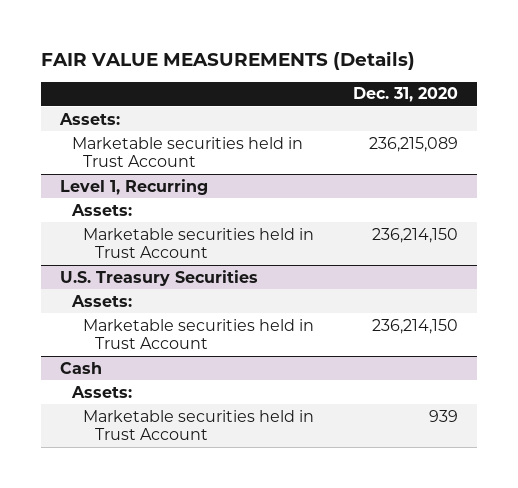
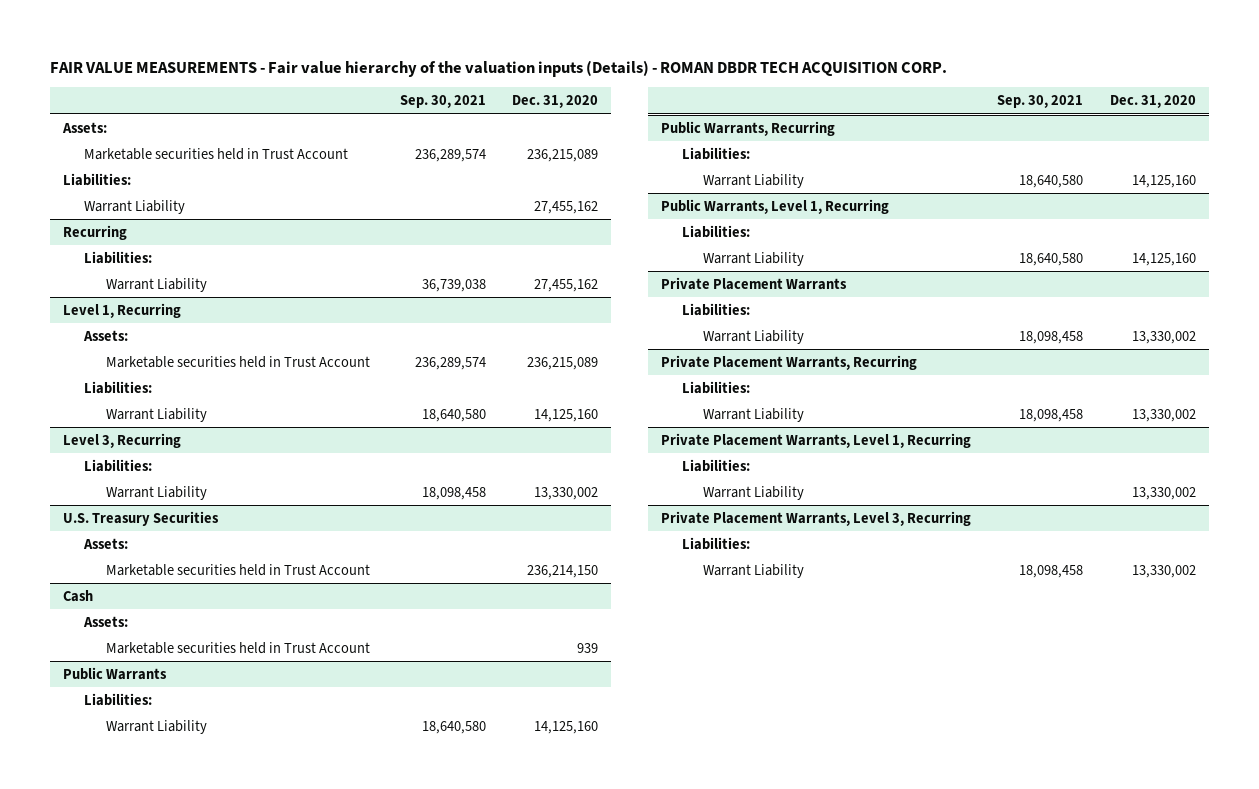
[40,50,415,70] FAIR VALUE MEASUREMENTS (Details) -> [50,59,948,77] FAIR VALUE MEASUREMENTS - Fair value hierarchy of the valuation inputs (Details) - ROMAN DBDR TECH ACQUISITION CORP.
none -> [399,95,486,109] Sep. 30, 2021
none -> [63,172,132,186] Liabilities:
none -> [84,199,186,214] Warrant Liability
none -> [63,224,128,240] Recurring
none -> [84,250,153,264] Liabilities:
none -> [105,277,207,292] Warrant Liability
[371,227,458,243] 236,214,150 -> [527,356,599,370] 236,215,089
none -> [84,380,153,394] Liabilities:
none -> [105,407,207,422] Warrant Liability
none -> [63,432,182,448] Level 3, Recurring
none -> [84,458,153,472] Liabilities:
none -> [105,485,207,500] Warrant Liability
none -> [63,666,168,680] Public Warrants
none -> [84,692,153,706] Liabilities:
none -> [105,719,207,734] Warrant Liability
none -> [660,120,835,136] Public Warrants, Recurring
none -> [682,146,751,160] Liabilities:
none -> [703,173,805,188] Warrant Liability
none -> [660,198,889,214] Public Warrants, Level 1, Recurring
none -> [682,224,751,238] Liabilities:
none -> [703,251,805,266] Warrant Liability
none -> [660,276,847,290] Private Placement Warrants
none -> [682,302,751,316] Liabilities:
none -> [703,329,805,344] Warrant Liability
none -> [660,354,917,370] Private Placement Warrants, Recurring
none -> [682,380,751,394] Liabilities:
none -> [703,407,805,422] Warrant Liability
none -> [660,432,971,448] Private Placement Warrants, Level 1, Recurring
none -> [682,458,751,472] Liabilities:
none -> [703,485,805,500] Warrant Liability
none -> [660,510,971,526] Private Placement Warrants, Level 3, Recurring
none -> [682,536,751,550] Liabilities:
none -> [703,563,805,578] Warrant Liability

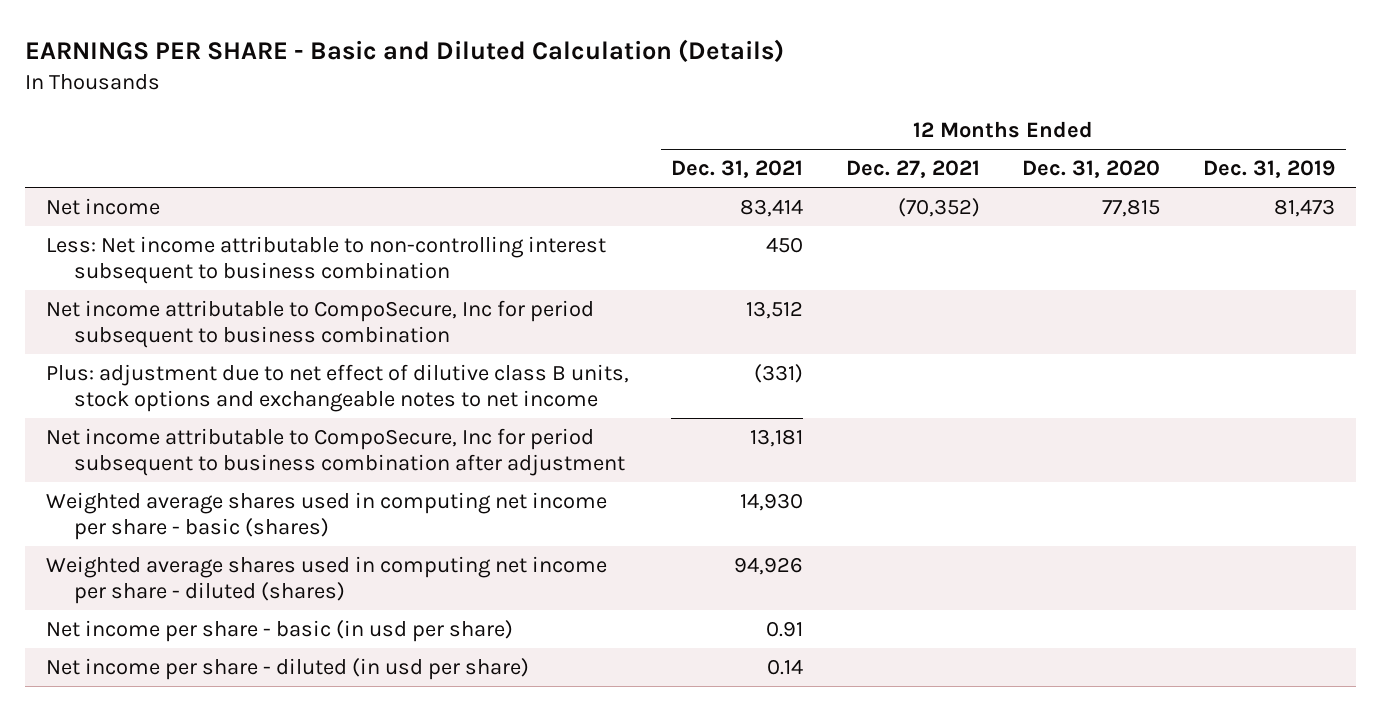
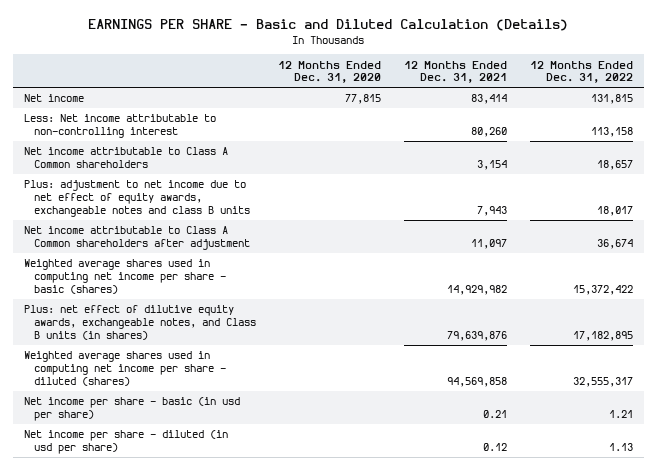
[845,160,980,179] Dec. 27, 2021 -> none
[1203,160,1336,179] Dec. 31, 2019 -> none
none -> [529,60,633,84] 12 Months Ended Dec. 31, 2022
[45,236,606,285] Less: Net income attributable to non-controlling interest subsequent to business combination -> [24,114,217,139] Less: Net income attributable to non-controlling interest
[766,237,804,254] 450 -> [471,127,508,138] 80,260
[45,300,594,349] Net income attributable to CompoSecure, Inc for period subsequent to business combination -> [24,147,229,169] Net income attributable to Class A Common shareholders
[746,301,804,320] 13,512 -> [477,160,508,171] 3,154
[45,364,629,413] Plus: adjustment due to net effect of dilutive class B units, stock options and exchangeable notes to net income -> [24,180,250,218] Plus: adjustment to net income due to net effect of equity awards, exchangeable notes and class B units
[754,364,804,384] (331) -> [477,206,508,217] 7,943
[45,428,626,477] Net income attributable to CompoSecure, Inc for period subsequent to business combination after adjustment -> [24,226,250,251] Net income attributable to Class A Common shareholders after adjustment
[750,429,804,448] 13,181 -> [471,239,508,250] 11,097
[740,493,804,512] 14,930 -> [447,285,508,296] 14,929,982
none -> [24,305,256,341] Plus: net effect of dilutive equity awards, exchangeable notes, and Class B units (in shares)
[734,557,804,576] 94,926 -> [447,377,508,388] 94,569,858
[766,621,804,638] 0.91 -> [483,410,508,419] 0.21
[767,659,804,676] 0.14 -> [483,443,508,452] 0.12

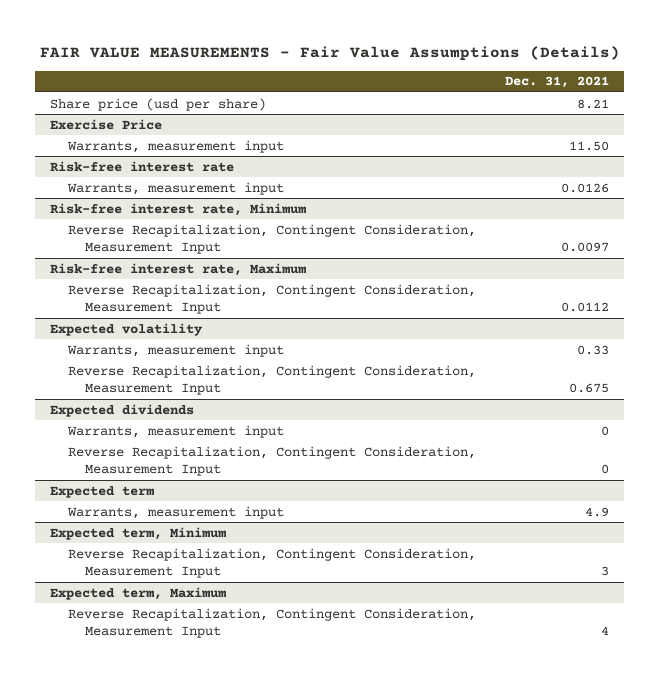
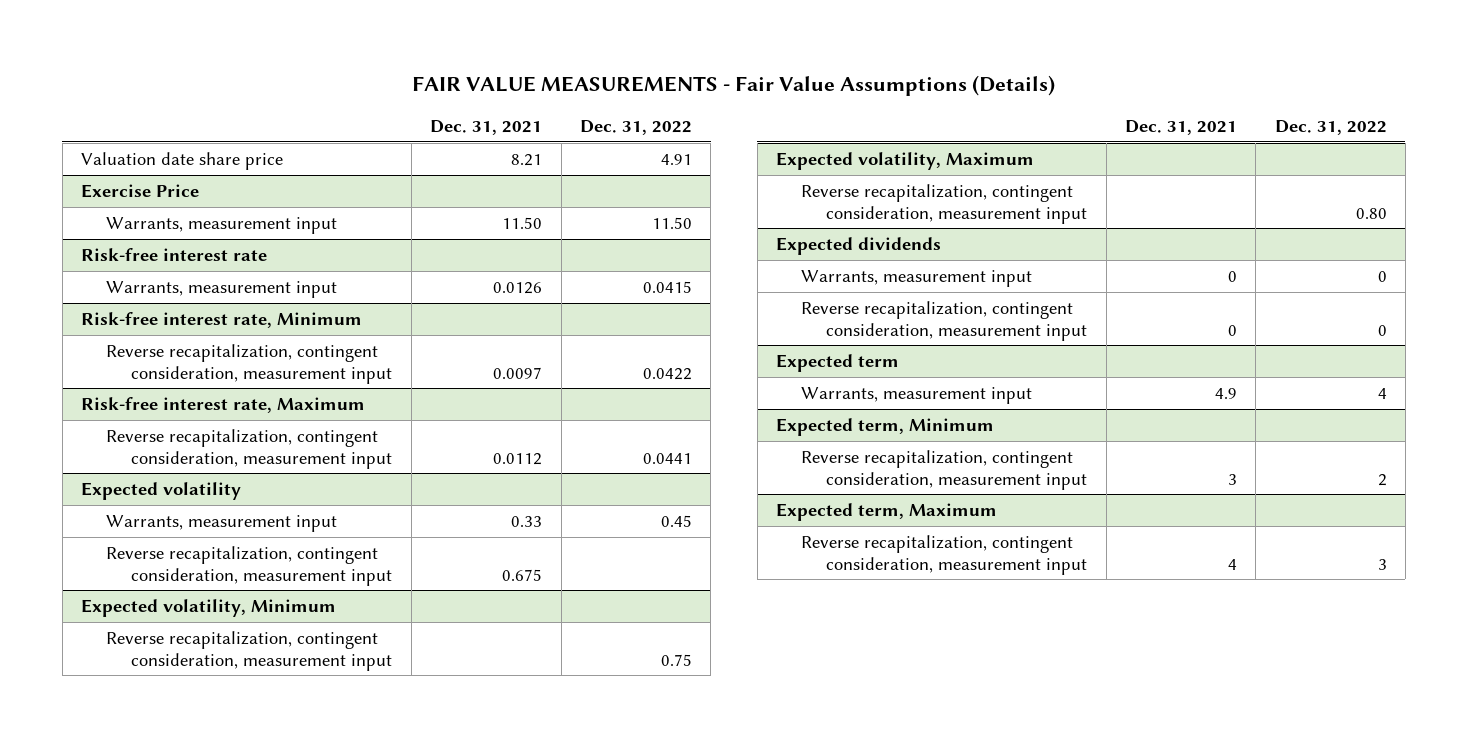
none -> [579,119,692,135] Dec. 31, 2022
[49,97,266,111] Share price (usd per share) -> [81,151,284,170] Valuation date share price
[67,223,476,255] Reverse Recapitalization, Contingent Consideration, Measurement Input -> [106,343,393,384] Reverse recapitalization, contingent consideration, measurement input
[67,283,476,315] Reverse Recapitalization, Contingent Consideration, Measurement Input -> [106,428,393,469] Reverse recapitalization, contingent consideration, measurement input
[67,364,476,396] Reverse Recapitalization, Contingent Consideration, Measurement Input -> [106,545,393,586] Reverse recapitalization, contingent consideration, measurement input
none -> [81,598,337,617] Expected volatility, Minimum
none -> [106,630,393,671] Reverse recapitalization, contingent consideration, measurement input
none -> [775,151,1034,170] Expected volatility, Maximum
none -> [801,183,1088,224] Reverse recapitalization, contingent consideration, measurement input
[67,445,476,477] Reverse Recapitalization, Contingent Consideration, Measurement Input -> [801,300,1088,341] Reverse recapitalization, contingent consideration, measurement input
[67,547,476,579] Reverse Recapitalization, Contingent Consideration, Measurement Input -> [801,449,1088,490] Reverse recapitalization, contingent consideration, measurement input
[67,607,476,639] Reverse Recapitalization, Contingent Consideration, Measurement Input -> [801,534,1088,575] Reverse recapitalization, contingent consideration, measurement input

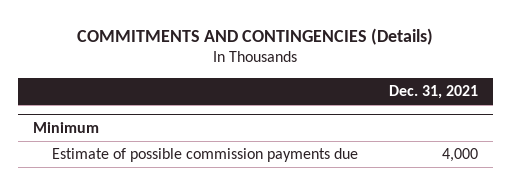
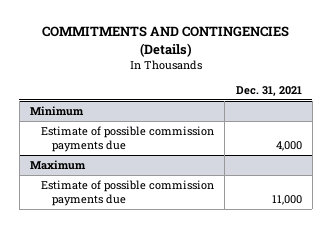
none -> [29,159,86,170] Maximum
none -> [41,179,215,207] Estimate of possible commission payments due

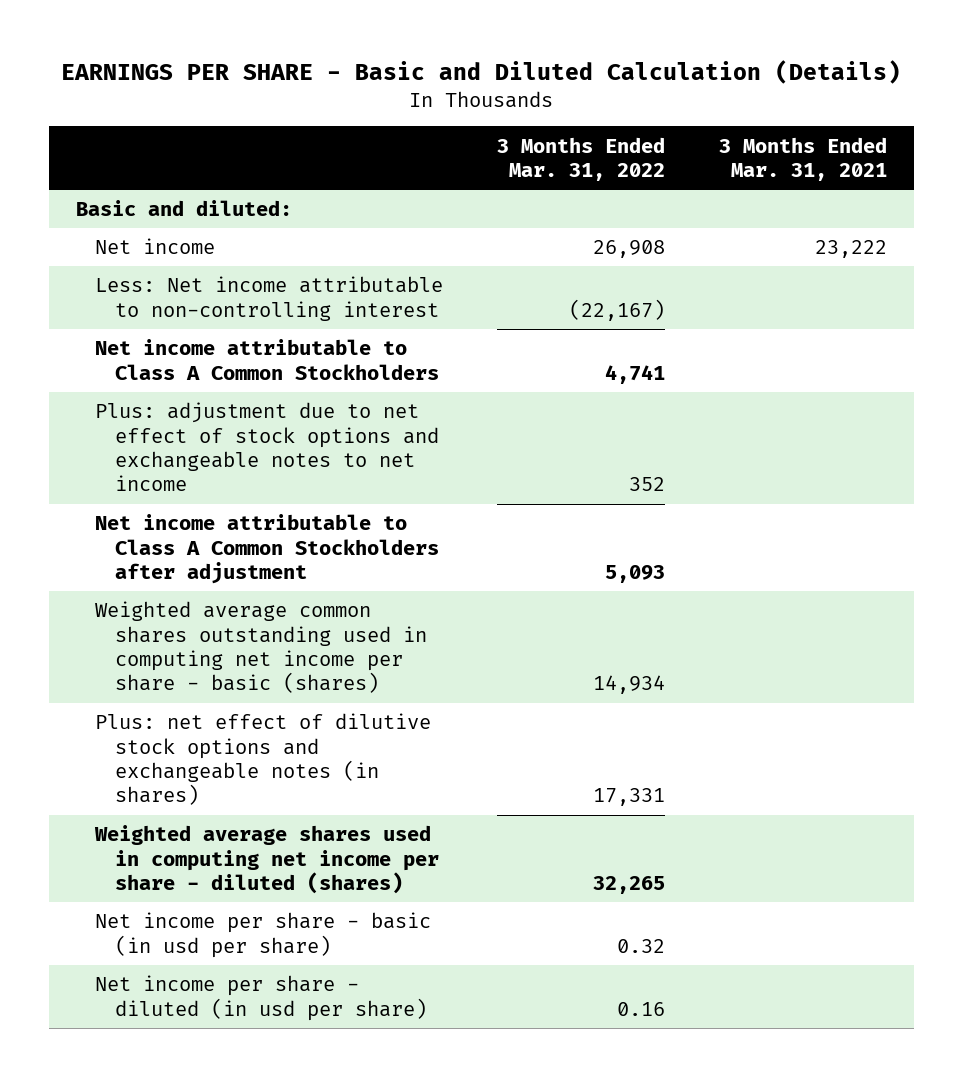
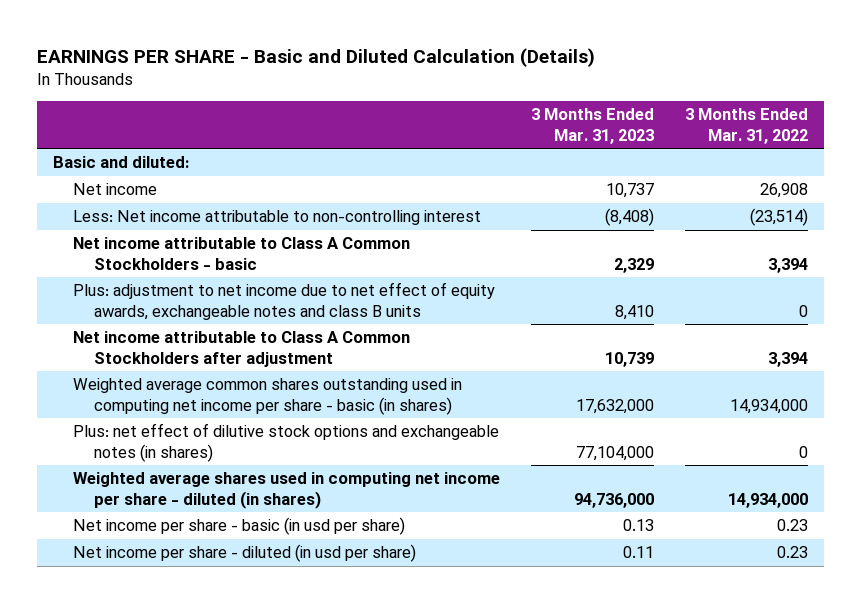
[718,136,887,181] 3 Months Ended Mar. 31, 2021 -> none
none -> [531,108,655,144] 3 Months Ended Mar. 31, 2023
[569,298,666,321] (22,167) -> [750,208,809,227] (23,514)
[95,339,439,380] Net income attributable to Class A Common Stockholders -> [73,237,411,270] Net income attributable to Class A Common Stockholders - basic
[605,364,666,384] 4,741 -> [768,257,809,273] 3,394
[95,402,439,492] Plus: adjustment due to net effect of stock options and exchangeable notes to net income -> [73,282,496,320] Plus: adjustment to net income due to net effect of equity awards, exchangeable notes and class B units
[629,477,666,492] 352 -> [799,304,809,317] 0
[605,565,666,584] 5,093 -> [768,351,809,367] 3,394
[95,601,427,694] Weighted average common shares outstanding used in computing net income per share - basic (shares) -> [73,378,463,415] Weighted average common shares outstanding used in computing net income per share - basic (in shares)
[593,675,666,695] 14,934 -> [730,398,809,414] 14,934,000
[593,788,666,807] 17,331 -> [799,445,809,458] 0
[94,825,439,895] Weighted average shares used in computing net income per share - diluted (shares) -> [73,472,501,509] Weighted average shares used in computing net income per share - diluted (in shares)
[593,876,666,895] 32,265 -> [728,492,809,508] 14,934,000
[617,938,666,953] 0.32 -> [777,519,809,532] 0.23
[617,1001,666,1016] 0.16 -> [777,546,809,559] 0.23

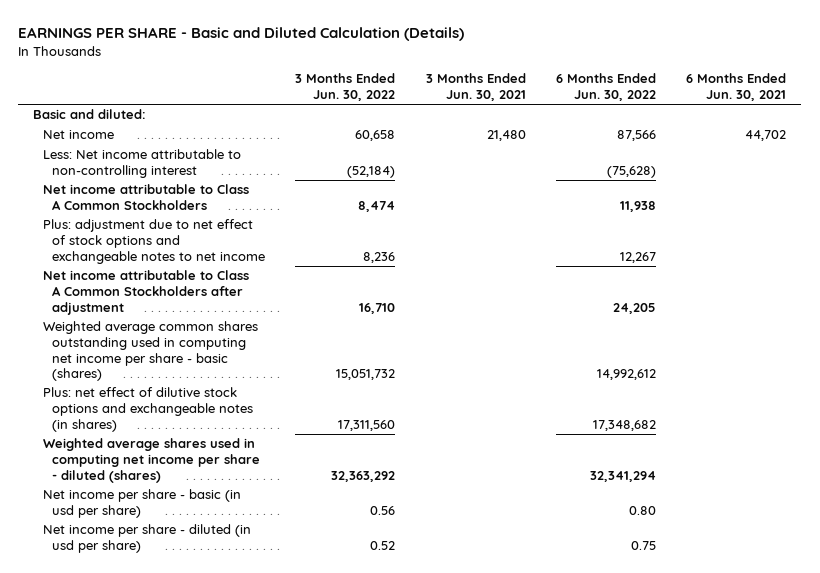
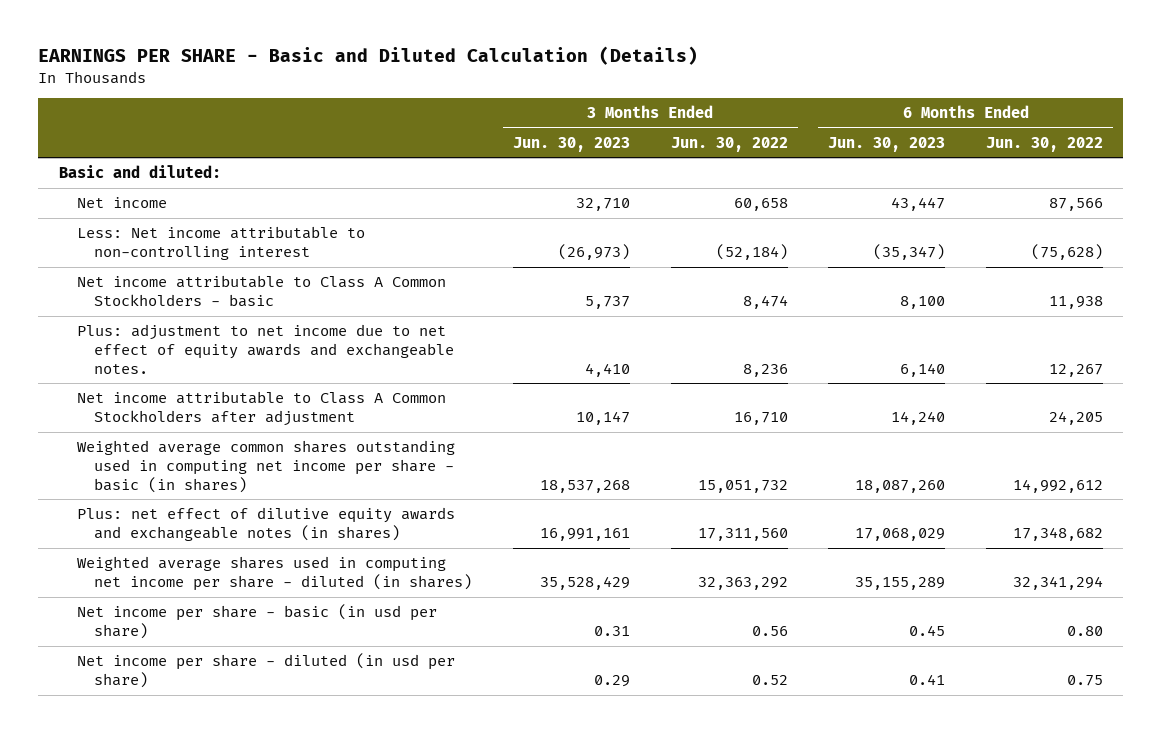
[425,73,526,101] 3 Months Ended Jun. 30, 2021 -> none
[686,73,787,101] 6 Months Ended Jun. 30, 2021 -> none
none -> [513,136,631,152] Jun. 30, 2023
none -> [828,136,946,152] Jun. 30, 2023
[42,184,249,211] Net income attributable to Class A Common Stockholders -> [76,275,446,308] Net income attributable to Class A Common Stockholders - basic
[42,219,266,264] Plus: adjustment due to net effect of stock options and exchangeable notes to net income -> [76,324,455,374] Plus: adjustment to net income due to net effect of equity awards and exchangeable notes.
[42,321,258,382] Weighted average common shares outstanding used in computing net income per share - basic (shares) -> [76,440,455,493] Weighted average common shares outstanding used in computing net income per share - basic (in shares)
[42,387,254,432] Plus: net effect of dilutive stock options and exchangeable notes (in shares) -> [76,507,455,542] Plus: net effect of dilutive equity awards and exchangeable notes (in shares)
[42,438,261,483] Weighted average shares used in computing net income per share - diluted (shares) -> [76,556,473,592] Weighted average shares used in computing net income per share - diluted (in shares)

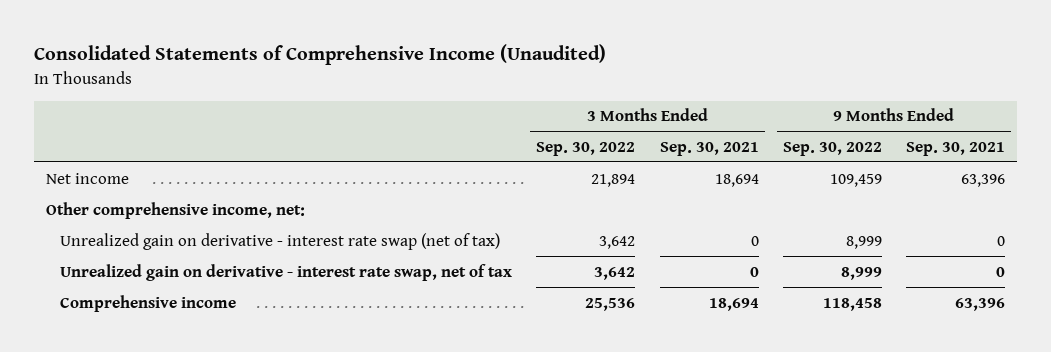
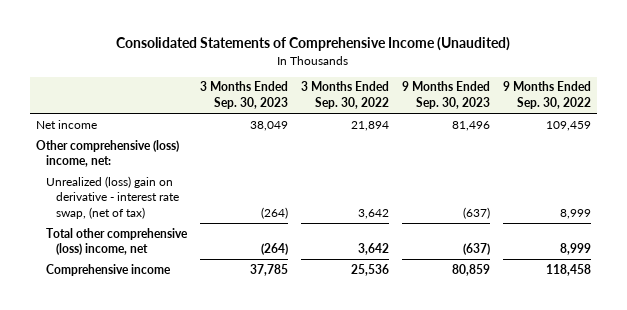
[659,141,759,156] Sep. 30, 2021 -> none
[906,141,1006,156] Sep. 30, 2021 -> none
none -> [199,81,288,109] 3 Months Ended Sep. 30, 2023
none -> [401,81,490,109] 9 Months Ended Sep. 30, 2023
[46,201,306,219] Other comprehensive income, net: -> [36,139,180,168] Other comprehensive (loss) income, net:
[60,232,501,250] Unrealized gain on derivative - interest rate swap (net of tax) -> [46,175,179,219] Unrealized (loss) gain on derivative - interest rate swap, (net of tax)
[60,263,513,281] Unrealized gain on derivative - interest rate swap, net of tax -> [46,227,189,256] Total other comprehensive (loss) income, net

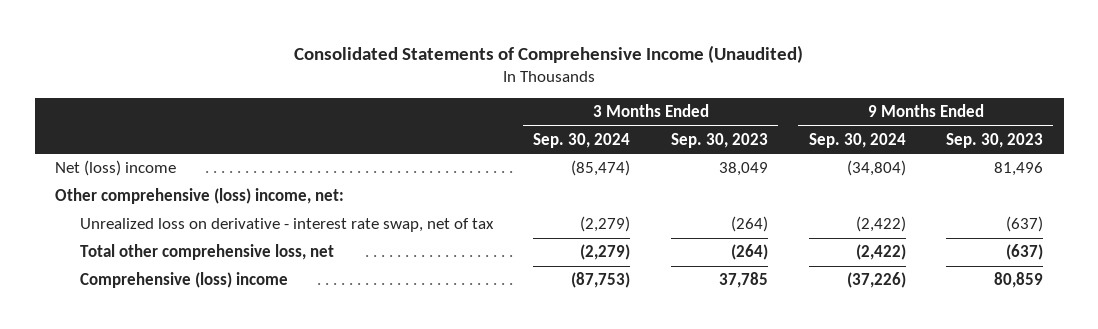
[300,81,389,109] 3 Months Ended Sep. 30, 2022 -> none
[502,81,591,109] 9 Months Ended Sep. 30, 2022 -> none
none -> [533,132,631,148] Sep. 30, 2024
none -> [808,132,906,148] Sep. 30, 2024
[36,119,98,129] Net income -> [55,160,177,177] Net (loss) income
[46,175,179,219] Unrealized (loss) gain on derivative - interest rate swap, (net of tax) -> [79,218,494,233] Unrealized loss on derivative - interest rate swap, net of tax
[46,227,189,256] Total other comprehensive (loss) income, net -> [79,244,334,261] Total other comprehensive loss, net
[46,263,172,276] Comprehensive income -> [79,272,288,289] Comprehensive (loss) income

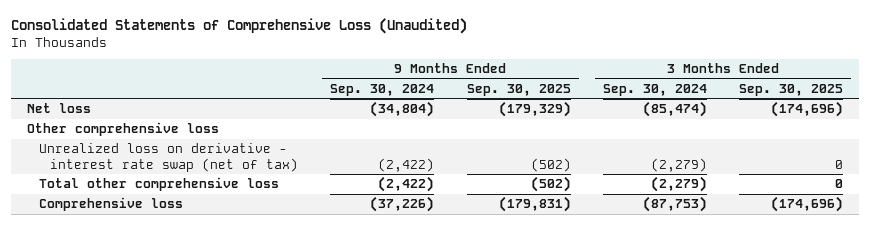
[294,45,804,64] Consolidated Statements of Comprehensive Income (Unaudited) -> [10,18,467,35] Consolidated Statements of Comprehensive Loss (Unaudited)
[670,132,768,148] Sep. 30, 2023 -> none
[946,132,1044,148] Sep. 30, 2023 -> none
none -> [466,83,571,96] Sep. 30, 2025
none -> [738,83,843,96] Sep. 30, 2025
[55,160,177,177] Net (loss) income -> [27,103,92,114] Net loss
[55,188,345,205] Other comprehensive (loss) income, net: -> [27,122,220,137] Other comprehensive loss
[79,218,494,233] Unrealized loss on derivative - interest rate swap, net of tax -> [38,143,299,172] Unrealized loss on derivative - interest rate swap (net of tax)
[79,244,334,261] Total other comprehensive loss, net -> [38,177,279,192] Total other comprehensive loss
[79,272,288,289] Comprehensive (loss) income -> [38,197,183,212] Comprehensive loss

